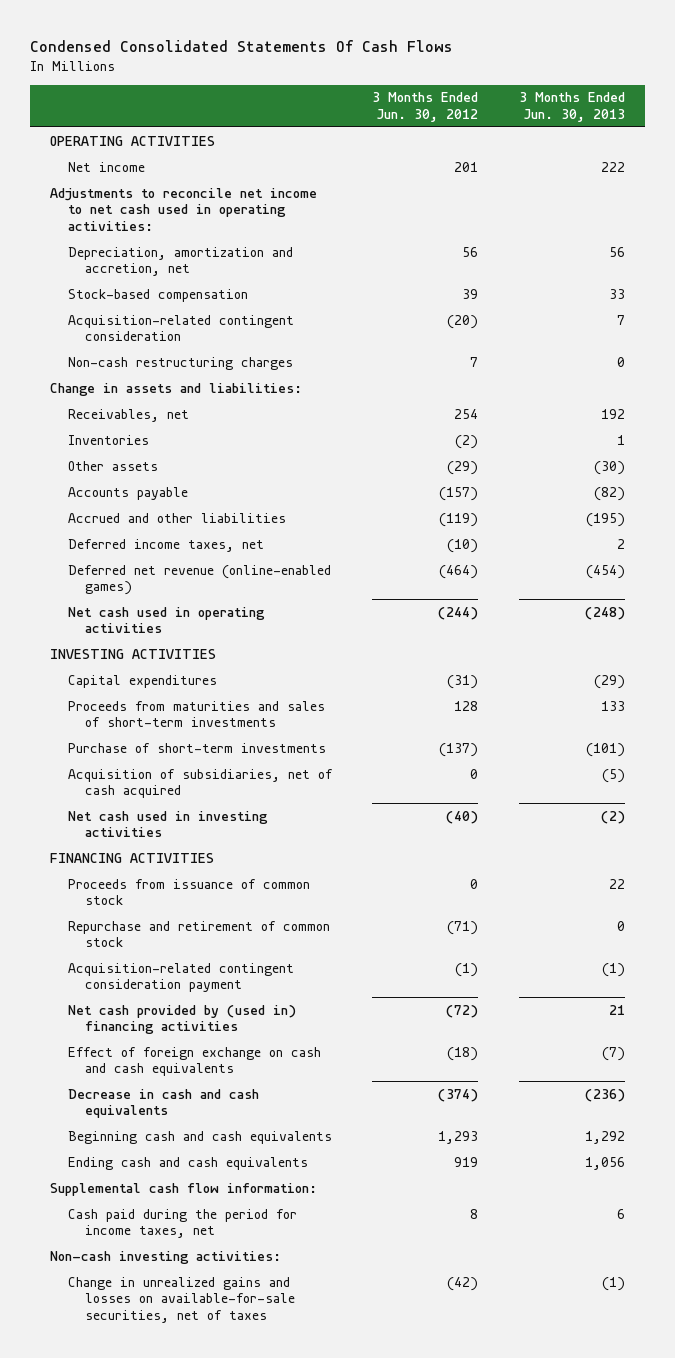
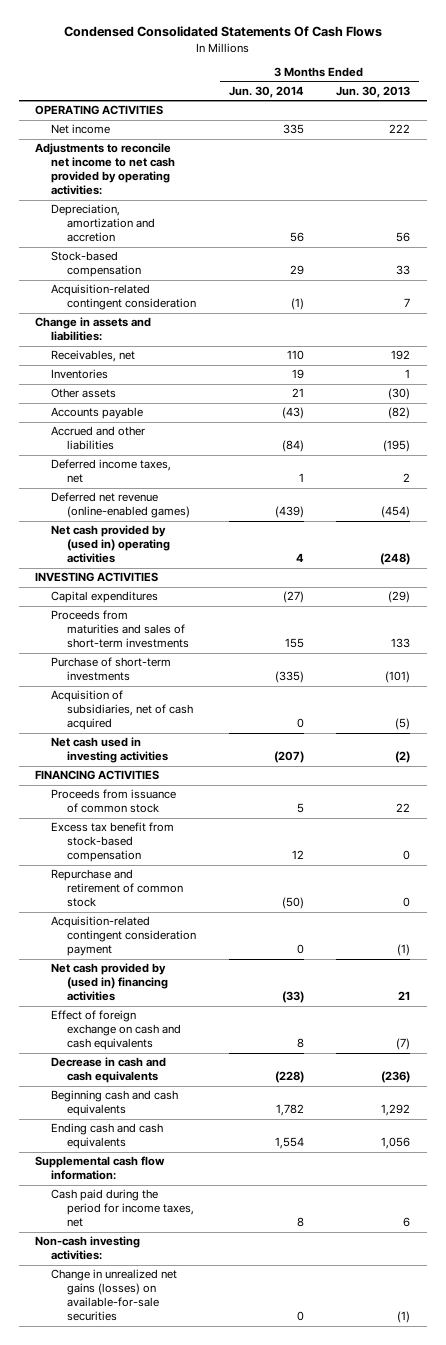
[372,92,479,122] 3 Months Ended Jun. 30, 2012 -> none
none -> [228,86,304,99] Jun. 30, 2014
[50,187,318,231] Adjustments to reconcile net income to net cash used in operating activities: -> [35,143,175,196] Adjustments to reconcile net income to net cash provided by operating activities:
[67,246,293,277] Depreciation, amortization and accretion, net -> [50,204,155,243] Depreciation, amortization and accretion
[67,356,293,370] Non-cash restructuring charges -> none
[67,606,265,634] Net cash used in operating activities -> [50,525,170,564] Net cash provided by (used in) operating activities
none -> [50,822,174,863] Excess tax benefit from stock-based compensation
[67,1276,295,1323] Change in unrealized gains and losses on available-for-sale securities, net of taxes -> [50,1269,177,1322] Change in unrealized net gains (losses) on available-for-sale securities

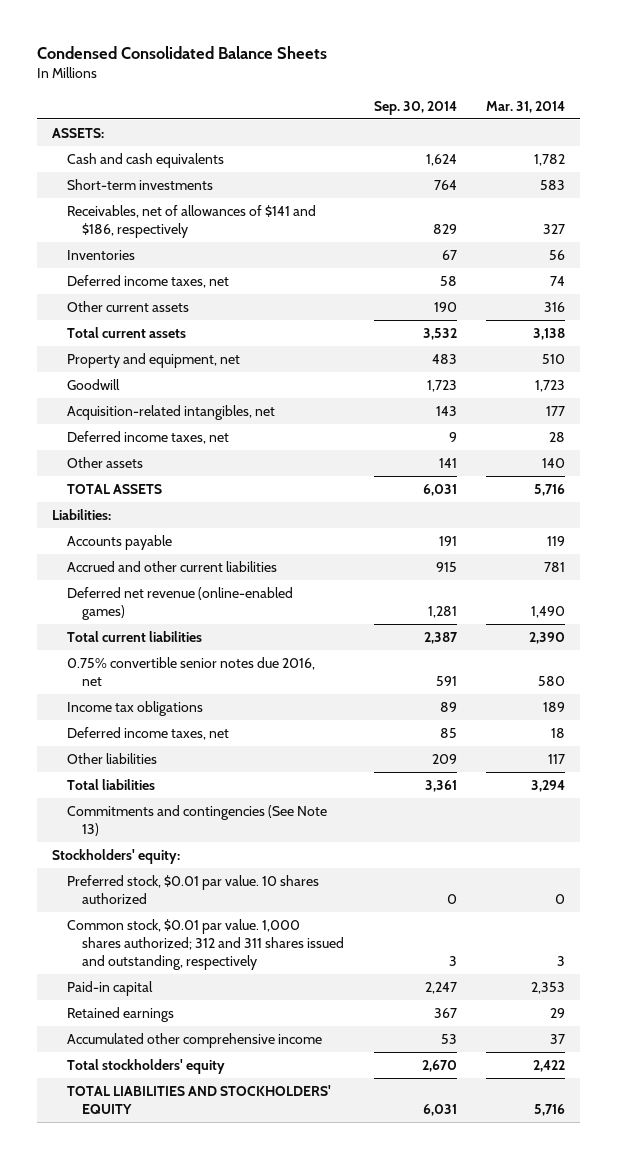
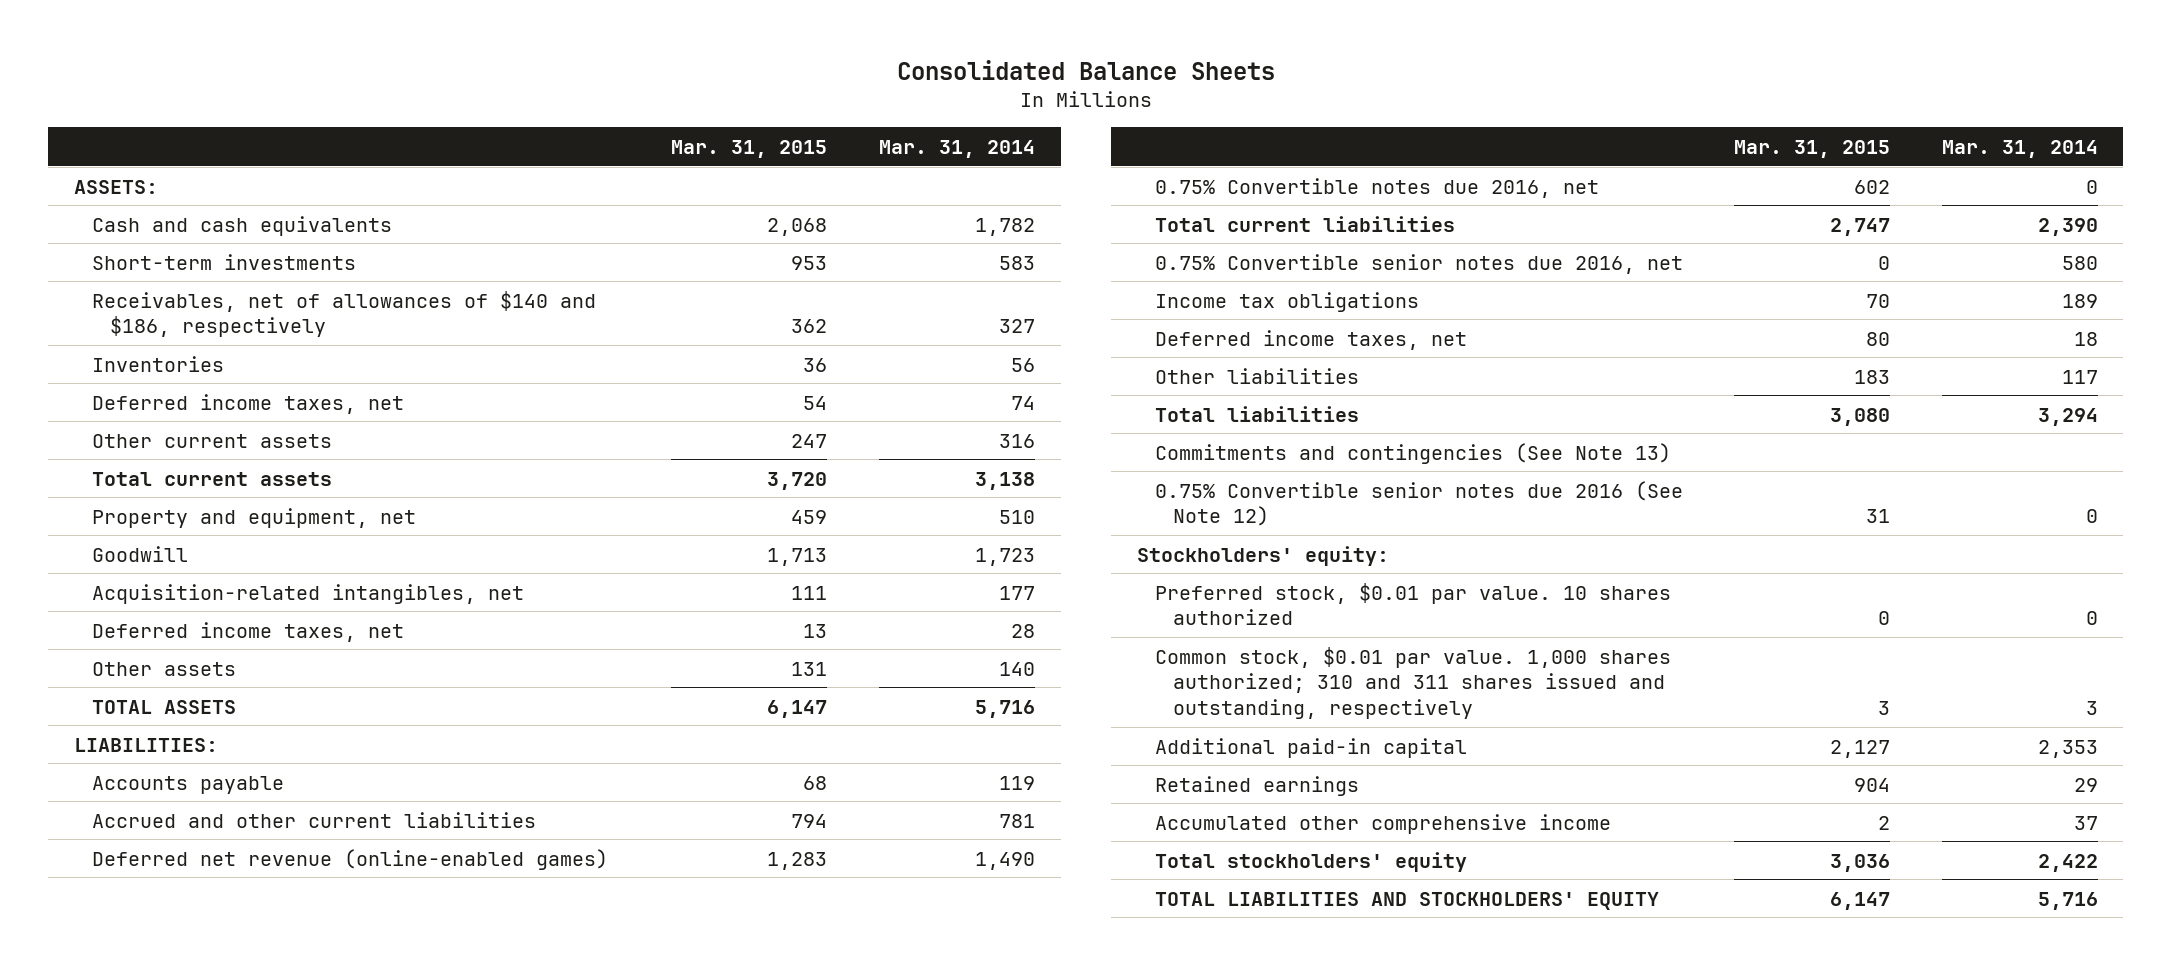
[37,46,328,60] Condensed Consolidated Balance Sheets -> [896,59,1275,80] Consolidated Balance Sheets
[373,100,457,115] Sep. 30, 2014 -> none
none -> [671,140,828,159] Mar. 31, 2015
[66,204,316,238] Receivables, net of allowances of $141 and $186, respectively -> [92,290,597,338] Receivables, net of allowances of $140 and $186, respectively
[52,508,112,520] Liabilities: -> [74,737,219,752] LIABILITIES:
none -> [1154,177,1599,198] 0.75% Convertible notes due 2016, net
[66,656,315,686] 0.75% convertible senior notes due 2016, net -> [1154,253,1683,274] 0.75% Convertible senior notes due 2016, net
none -> [1154,480,1683,527] 0.75% Convertible senior notes due 2016 (See Note 12)
[66,918,344,970] Common stock, $0.01 par value. 1,000 shares authorized; 312 and 311 shares issued and outstanding, respectively -> [1154,646,1671,719] Common stock, $0.01 par value. 1,000 shares authorized; 310 and 311 shares issued and outstanding, respectively
[66,980,153,996] Paid-in capital -> [1154,737,1467,758] Additional paid-in capital

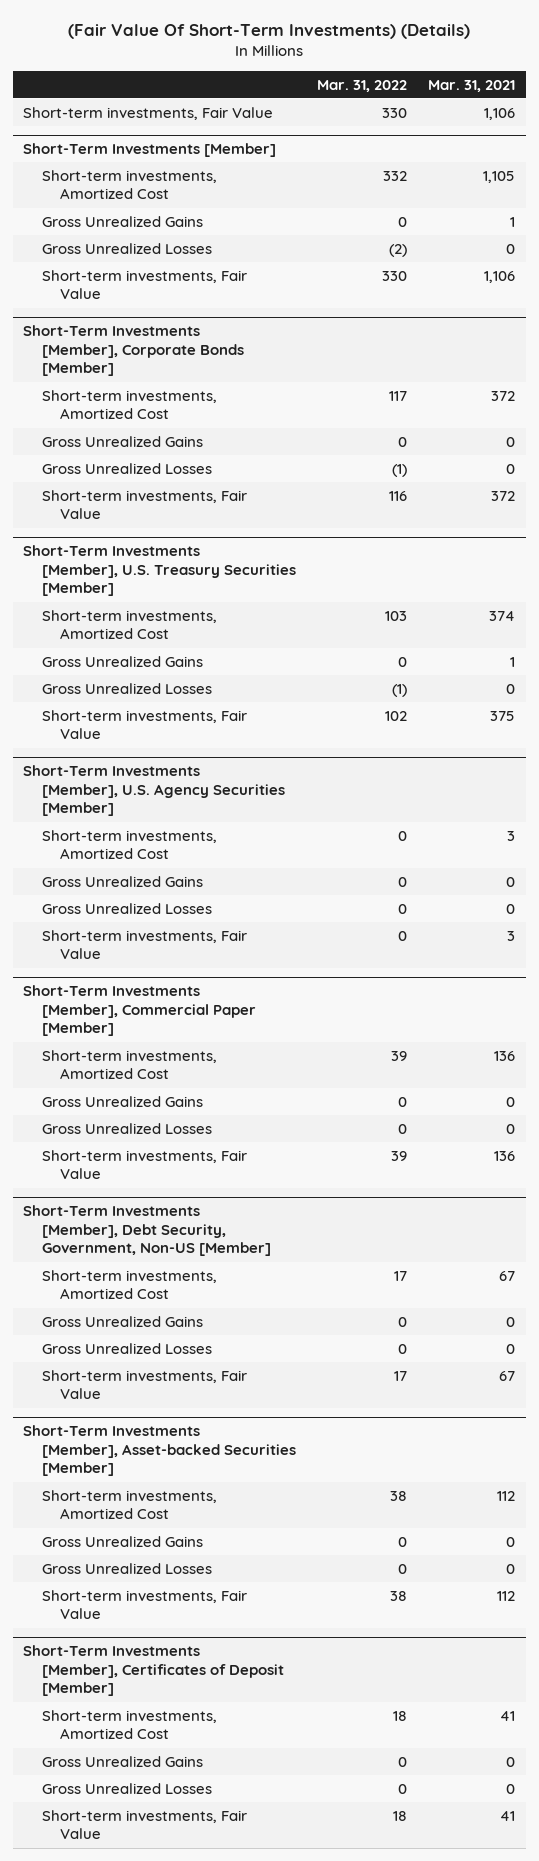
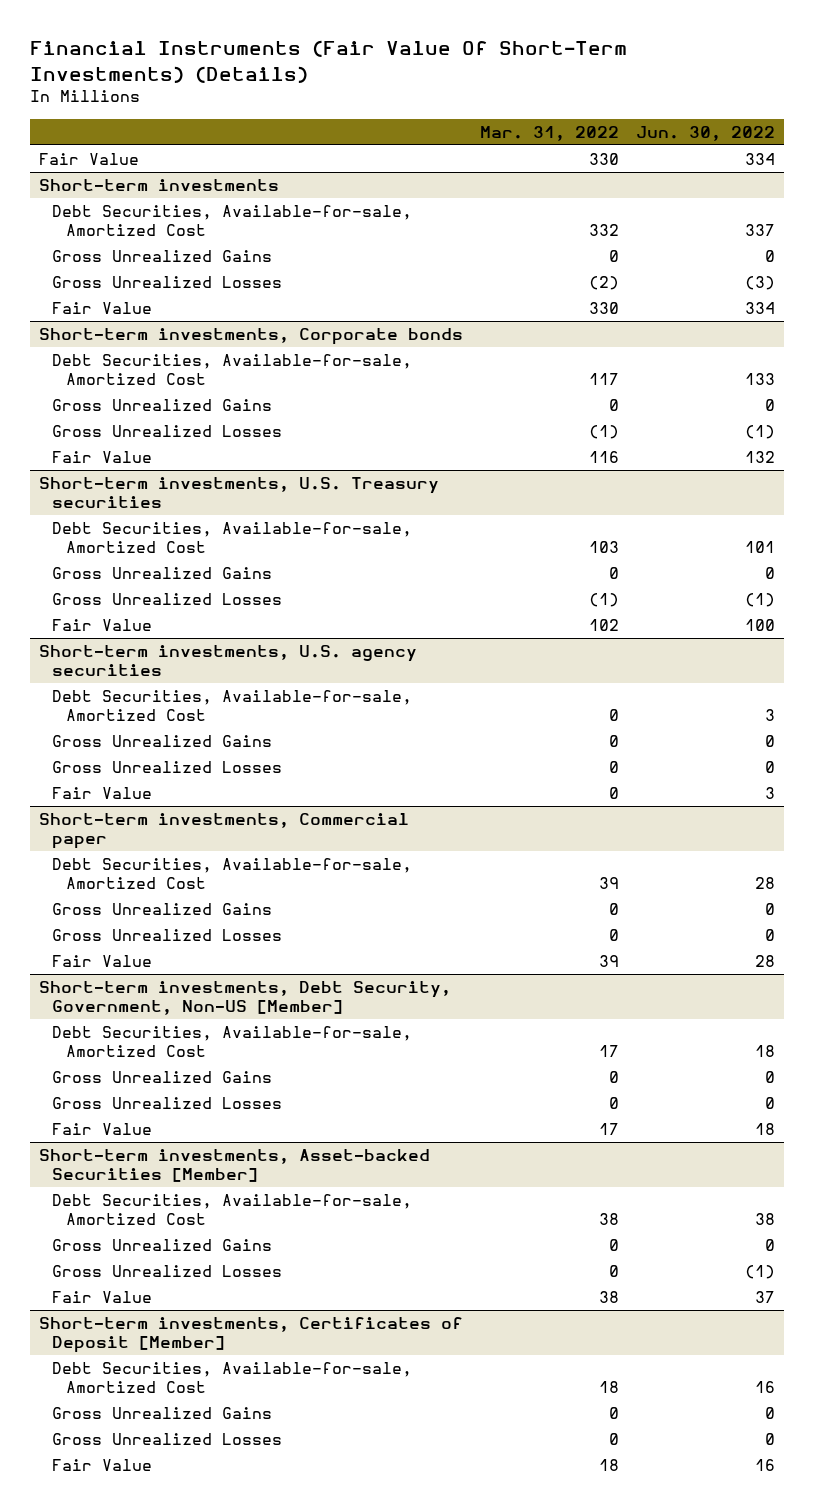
[68,23,471,39] (Fair Value Of Short-Term Investments) (Details) -> [30,40,628,83] Financial Instruments (Fair Value Of Short-Term Investments) (Details)
[428,79,516,92] Mar. 31, 2021 -> none
none -> [636,125,776,141] Jun. 30, 2022
[23,106,274,120] Short-term investments, Fair Value -> [38,153,139,166] Fair Value
[23,143,277,158] Short-Term Investments [Member] -> [38,179,279,192] Short-term investments
[41,169,217,200] Short-term investments, Amortized Cost -> [52,205,413,237] Debt Securities, Available-for-sale, Amortized Cost
[41,269,247,300] Short-term investments, Fair Value -> [52,302,153,315] Fair Value
[23,325,244,377] Short-Term Investments [Member], Corporate Bonds [Member] -> [38,328,463,346] Short-term investments, Corporate bonds
[41,389,217,420] Short-term investments, Amortized Cost -> [52,354,413,386] Debt Securities, Available-for-sale, Amortized Cost
[41,489,247,520] Short-term investments, Fair Value -> [52,451,153,464] Fair Value
[23,545,296,597] Short-Term Investments [Member], U.S. Treasury Securities [Member] -> [38,477,439,509] Short-term investments, U.S. Treasury securities
[41,609,217,640] Short-term investments, Amortized Cost -> [52,522,413,554] Debt Securities, Available-for-sale, Amortized Cost
[41,709,247,740] Short-term investments, Fair Value -> [52,619,153,632] Fair Value
[23,765,285,817] Short-Term Investments [Member], U.S. Agency Securities [Member] -> [38,645,417,677] Short-term investments, U.S. agency securities
[41,829,217,860] Short-term investments, Amortized Cost -> [52,690,413,722] Debt Securities, Available-for-sale, Amortized Cost
[41,929,247,960] Short-term investments, Fair Value -> [52,787,153,800] Fair Value
[23,985,256,1037] Short-Term Investments [Member], Commercial Paper [Member] -> [38,813,409,850] Short-term investments, Commercial paper
[41,1049,217,1080] Short-term investments, Amortized Cost -> [52,858,413,890] Debt Securities, Available-for-sale, Amortized Cost
[41,1149,247,1180] Short-term investments, Fair Value -> [52,955,153,968] Fair Value
[23,1205,271,1257] Short-Term Investments [Member], Debt Security, Government, Non-US [Member] -> [38,981,451,1016] Short-term investments, Debt Security, Government, Non-US [Member]
[41,1269,217,1300] Short-term investments, Amortized Cost -> [52,1026,413,1058] Debt Securities, Available-for-sale, Amortized Cost
[41,1369,247,1400] Short-term investments, Fair Value -> [52,1123,153,1136] Fair Value
[23,1425,296,1477] Short-Term Investments [Member], Asset-backed Securities [Member] -> [38,1149,430,1183] Short-term investments, Asset-backed Securities [Member]
[41,1489,217,1520] Short-term investments, Amortized Cost -> [52,1194,413,1226] Debt Securities, Available-for-sale, Amortized Cost
[41,1589,247,1620] Short-term investments, Fair Value -> [52,1291,153,1304] Fair Value
[23,1645,284,1697] Short-Term Investments [Member], Certificates of Deposit [Member] -> [38,1317,463,1354] Short-term investments, Certificates of Deposit [Member]
[41,1709,217,1740] Short-term investments, Amortized Cost -> [52,1362,413,1394] Debt Securities, Available-for-sale, Amortized Cost
[41,1809,247,1840] Short-term investments, Fair Value -> [52,1459,153,1472] Fair Value

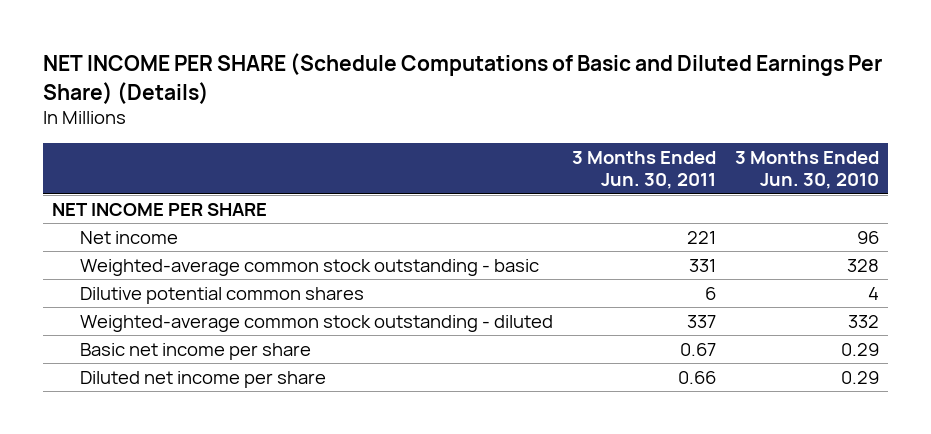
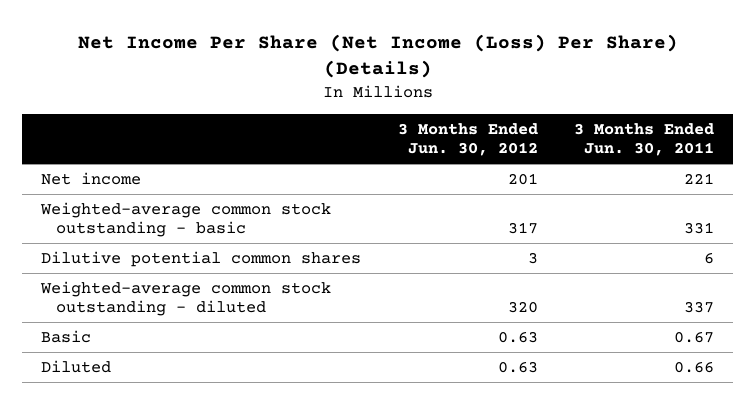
[42,53,882,104] NET INCOME PER SHARE (Schedule Computations of Basic and Diluted Earnings Per Share) (Details) -> [77,34,678,79] Net Income Per Share (Net Income (Loss) Per Share) (Details)
[735,150,880,190] 3 Months Ended Jun. 30, 2010 -> none
none -> [397,122,538,157] 3 Months Ended Jun. 30, 2012
[51,202,267,216] NET INCOME PER SHARE -> none
[80,342,312,360] Basic net income per share -> [40,329,91,343] Basic
[80,370,327,388] Diluted net income per share -> [40,359,111,373] Diluted

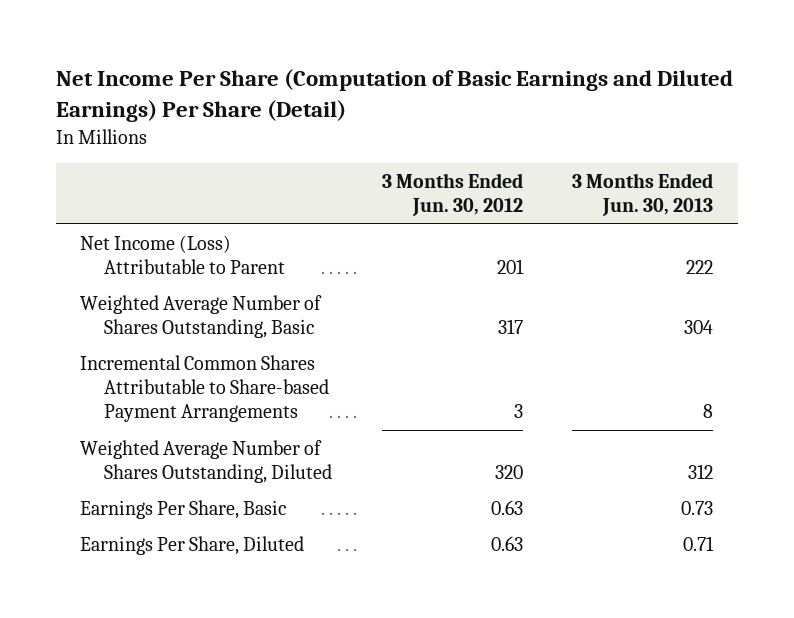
[77,34,678,79] Net Income Per Share (Net Income (Loss) Per Share) (Details) -> [55,69,733,122] Net Income Per Share (Computation of Basic Earnings and Diluted Earnings) Per Share (Detail)
[574,122,715,157] 3 Months Ended Jun. 30, 2011 -> none
none -> [572,173,714,217] 3 Months Ended Jun. 30, 2013
[40,171,141,185] Net income -> [80,234,285,275] Net Income (Loss) Attributable to Parent
[39,201,331,238] Weighted-average common stock outstanding - basic -> [80,294,323,339] Weighted Average Number of Shares Outstanding, Basic
[40,250,361,267] Dilutive potential common shares -> [80,354,329,423] Incremental Common Shares Attributable to Share-based Payment Arrangements
[39,280,331,317] Weighted-average common stock outstanding - diluted -> [80,439,332,484] Weighted Average Number of Shares Outstanding, Diluted
[40,329,91,343] Basic -> [80,499,287,519] Earnings Per Share, Basic
[40,359,111,373] Diluted -> [80,535,305,555] Earnings Per Share, Diluted

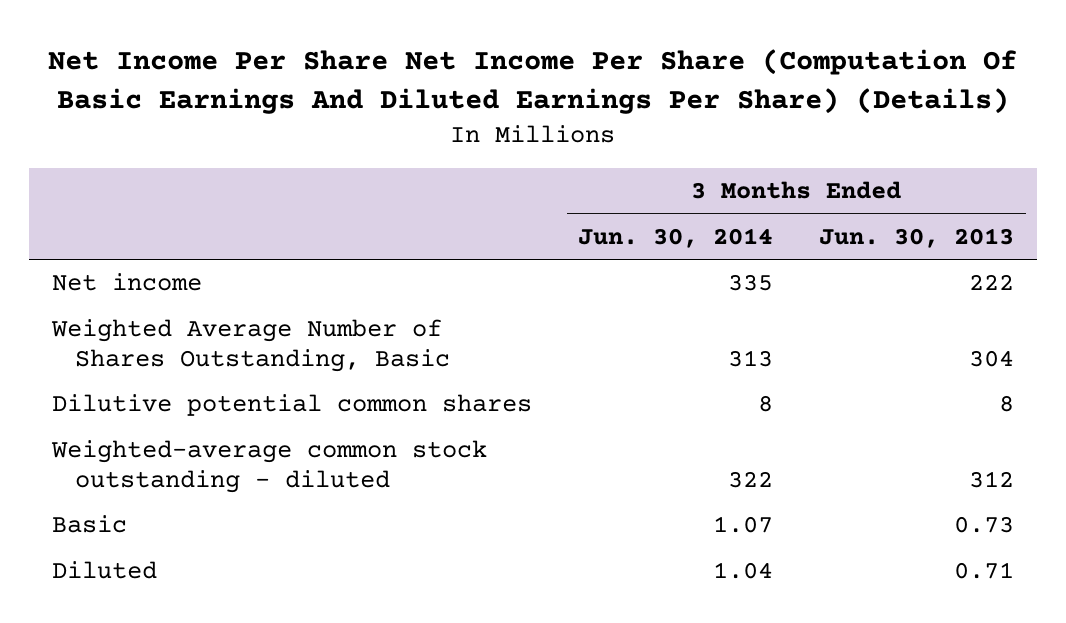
[55,69,733,122] Net Income Per Share (Computation of Basic Earnings and Diluted Earnings) Per Share (Detail) -> [48,48,1018,115] Net Income Per Share Net Income Per Share (Computation Of Basic Earnings And Diluted Earnings Per Share) (Details)
[381,173,523,217] 3 Months Ended Jun. 30, 2012 -> none
none -> [578,227,774,248] Jun. 30, 2014
[80,234,285,275] Net Income (Loss) Attributable to Parent -> [52,273,203,292] Net income
[80,354,329,423] Incremental Common Shares Attributable to Share-based Payment Arrangements -> [52,394,533,417] Dilutive potential common shares
[80,439,332,484] Weighted Average Number of Shares Outstanding, Diluted -> [51,440,488,493] Weighted-average common stock outstanding - diluted
[80,499,287,519] Earnings Per Share, Basic -> [52,515,128,534] Basic
[80,535,305,555] Earnings Per Share, Diluted -> [52,561,158,580] Diluted

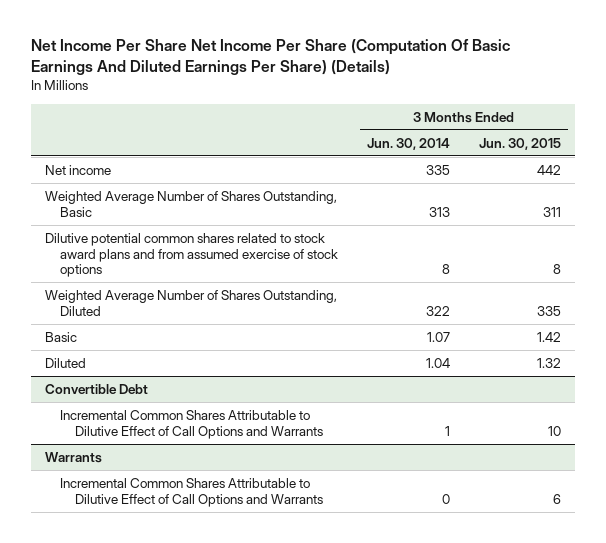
[819,227,1015,248] Jun. 30, 2013 -> none
none -> [478,137,561,150] Jun. 30, 2015
[52,394,533,417] Dilutive potential common shares -> [45,232,339,278] Dilutive potential common shares related to stock award plans and from assumed exercise of stock options
[51,440,488,493] Weighted-average common stock outstanding - diluted -> [45,289,338,316] Weighted Average Number of Shares Outstanding, Diluted
none -> [45,383,149,394] Convertible Debt
none -> [60,409,324,439] Incremental Common Shares Attributable to Dilutive Effect of Call Options and Warrants
none -> [45,451,103,463] Warrants
none -> [60,477,324,507] Incremental Common Shares Attributable to Dilutive Effect of Call Options and Warrants

